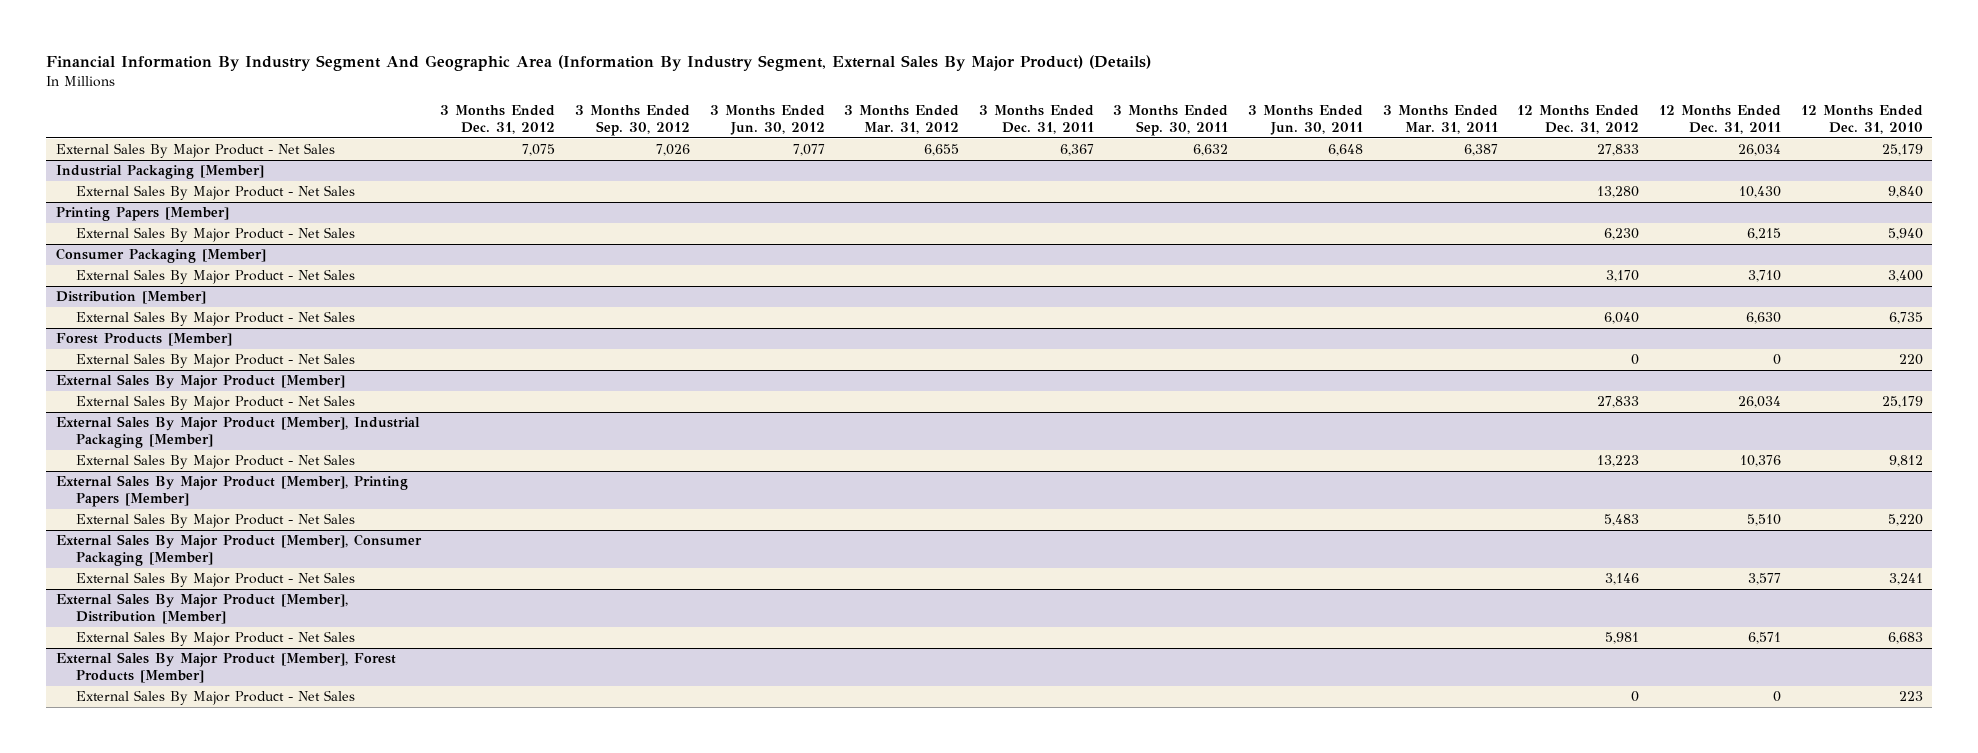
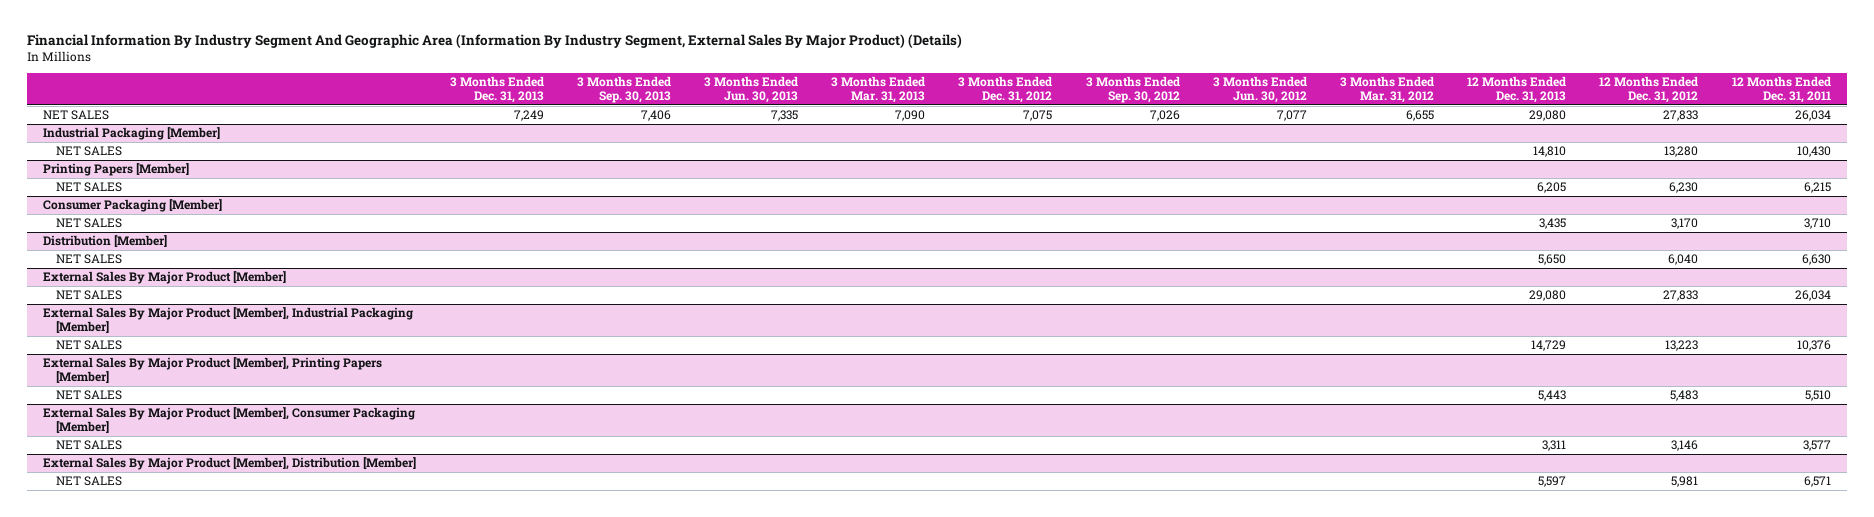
[978,105,1094,135] 3 Months Ended Dec. 31, 2011 -> none
[1113,105,1229,137] 3 Months Ended Sep. 30, 2011 -> none
[1248,105,1364,136] 3 Months Ended Jun. 30, 2011 -> none
[1382,105,1498,135] 3 Months Ended Mar. 31, 2011 -> none
[1800,105,1923,135] 12 Months Ended Dec. 31, 2010 -> none
none -> [449,75,544,104] 3 Months Ended Dec. 31, 2013
none -> [576,75,671,104] 3 Months Ended Sep. 30, 2013
none -> [703,75,798,104] 3 Months Ended Jun. 30, 2013
none -> [831,75,926,104] 3 Months Ended Mar. 31, 2013
none -> [1467,75,1567,104] 12 Months Ended Dec. 31, 2013
[55,143,335,159] External Sales By Major Product - Net Sales -> [43,110,110,121] NET SALES
[75,185,355,201] External Sales By Major Product - Net Sales -> [55,146,122,157] NET SALES
[75,227,355,243] External Sales By Major Product - Net Sales -> [55,182,122,193] NET SALES
[75,269,355,285] External Sales By Major Product - Net Sales -> [55,218,122,229] NET SALES
[55,333,232,347] Forest Products [Member] -> none
[75,353,355,369] External Sales By Major Product - Net Sales -> none
[75,311,355,327] External Sales By Major Product - Net Sales -> [55,254,122,265] NET SALES
[75,395,355,411] External Sales By Major Product - Net Sales -> [55,290,122,301] NET SALES
[75,454,355,470] External Sales By Major Product - Net Sales -> [55,340,122,351] NET SALES
[75,513,355,529] External Sales By Major Product - Net Sales -> [55,390,122,401] NET SALES
[75,572,355,588] External Sales By Major Product - Net Sales -> [55,440,122,451] NET SALES
[55,652,396,684] External Sales By Major Product [Member], Forest Products [Member] -> none
[75,690,355,706] External Sales By Major Product - Net Sales -> none
[75,631,355,647] External Sales By Major Product - Net Sales -> [55,476,122,487] NET SALES

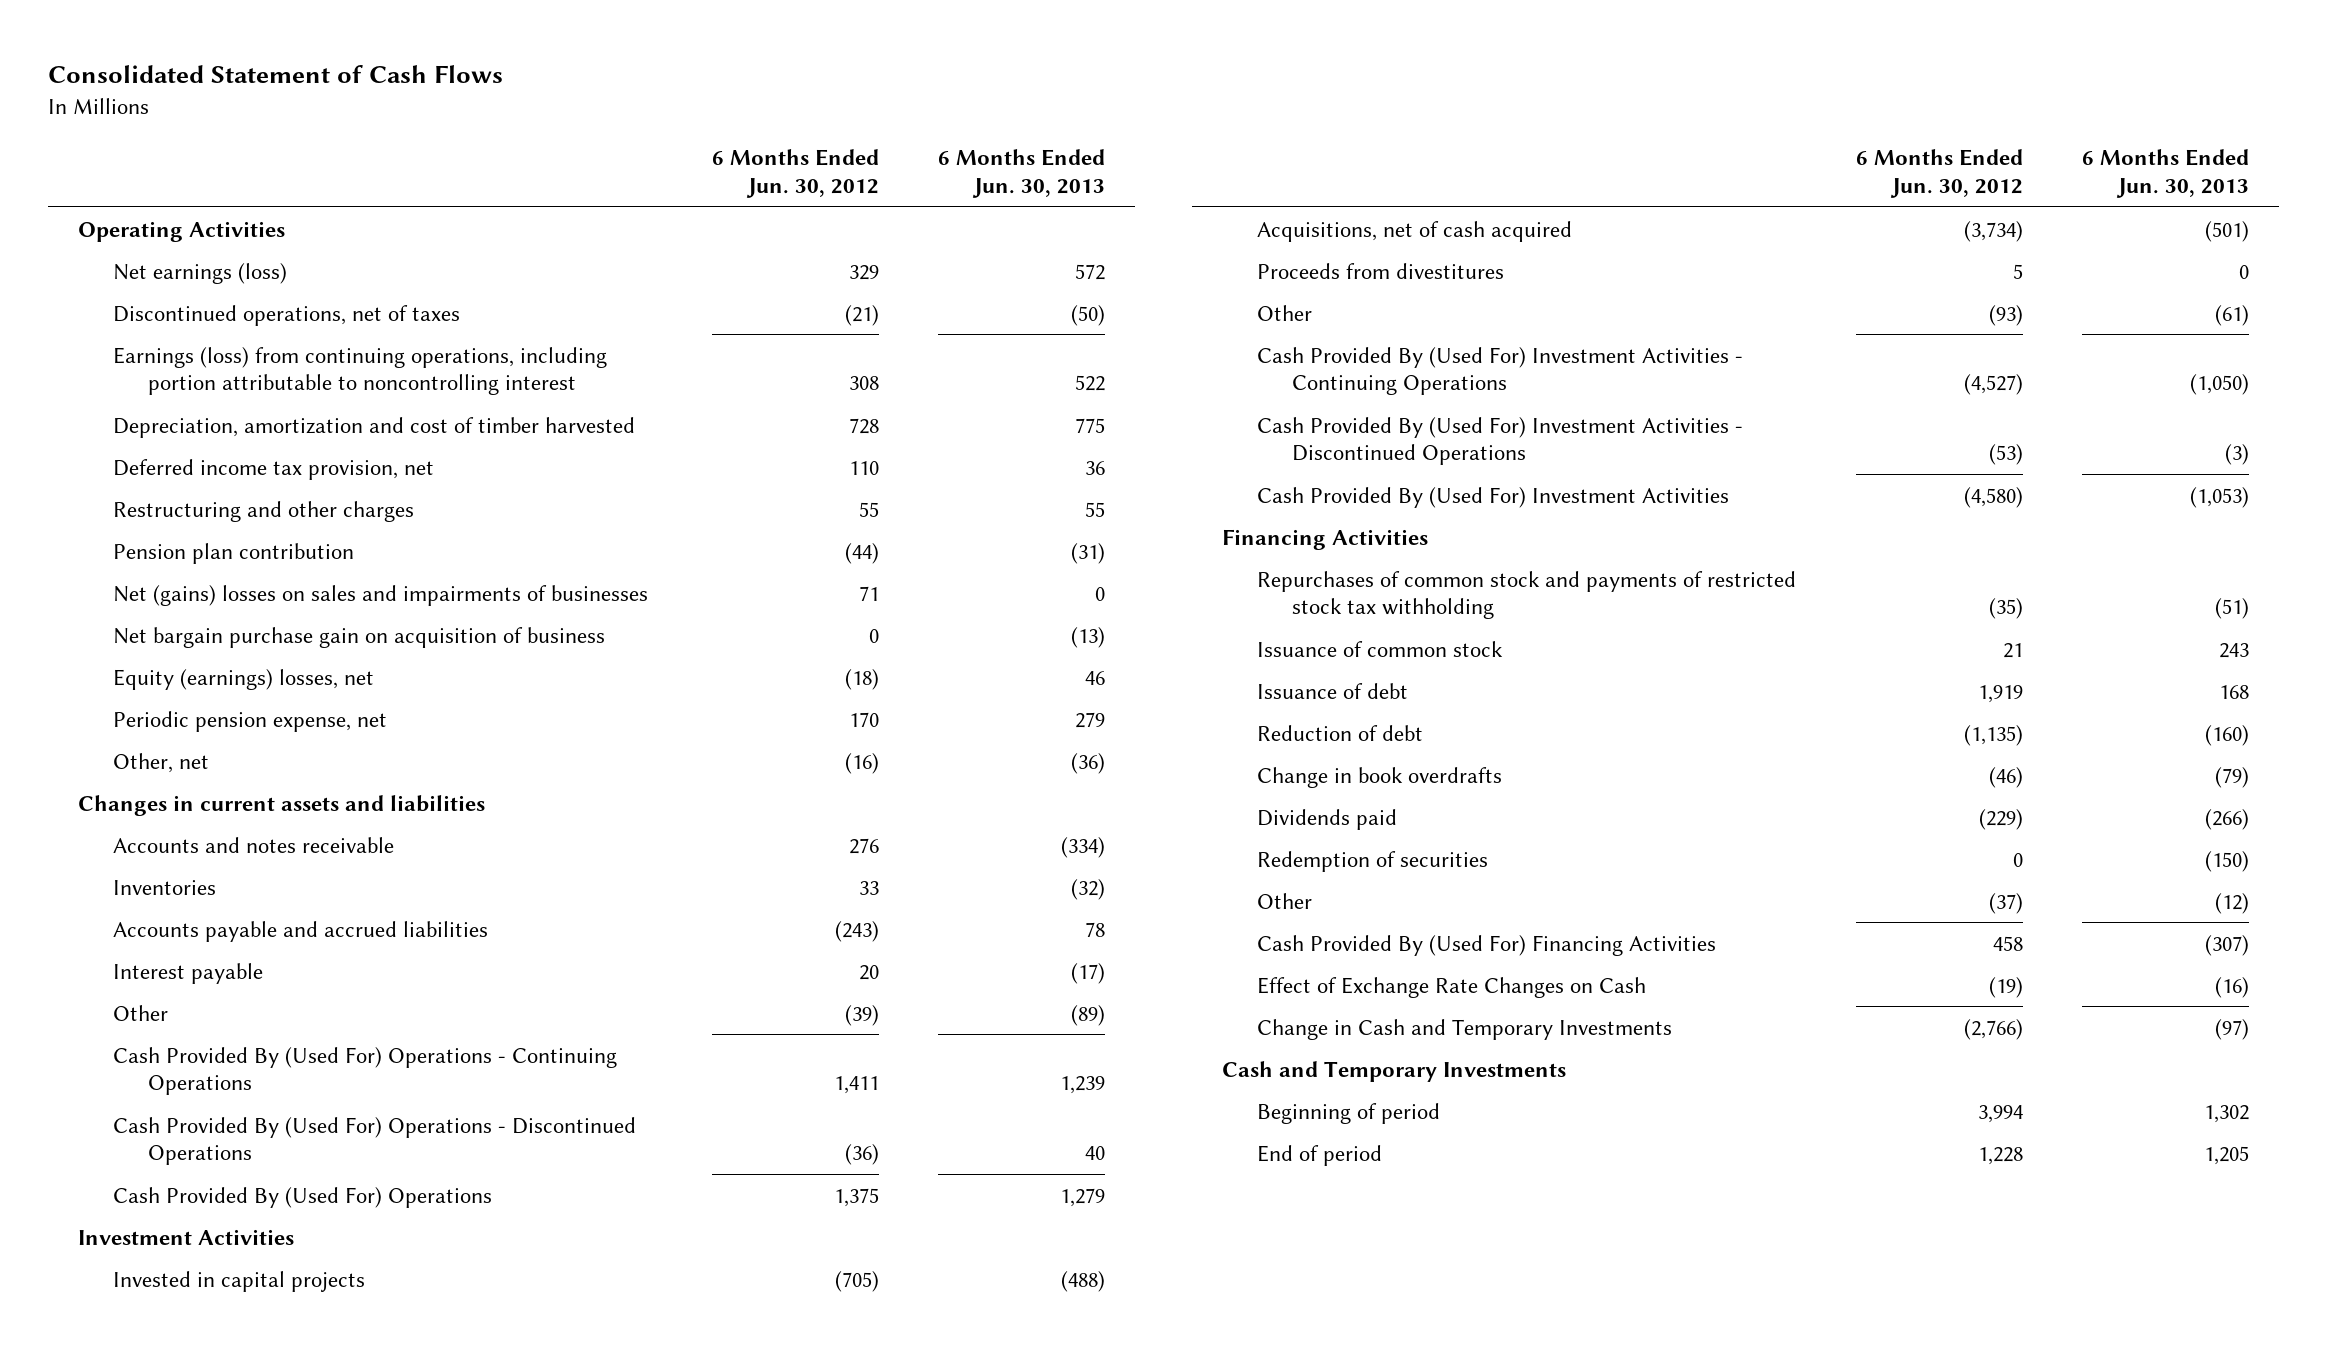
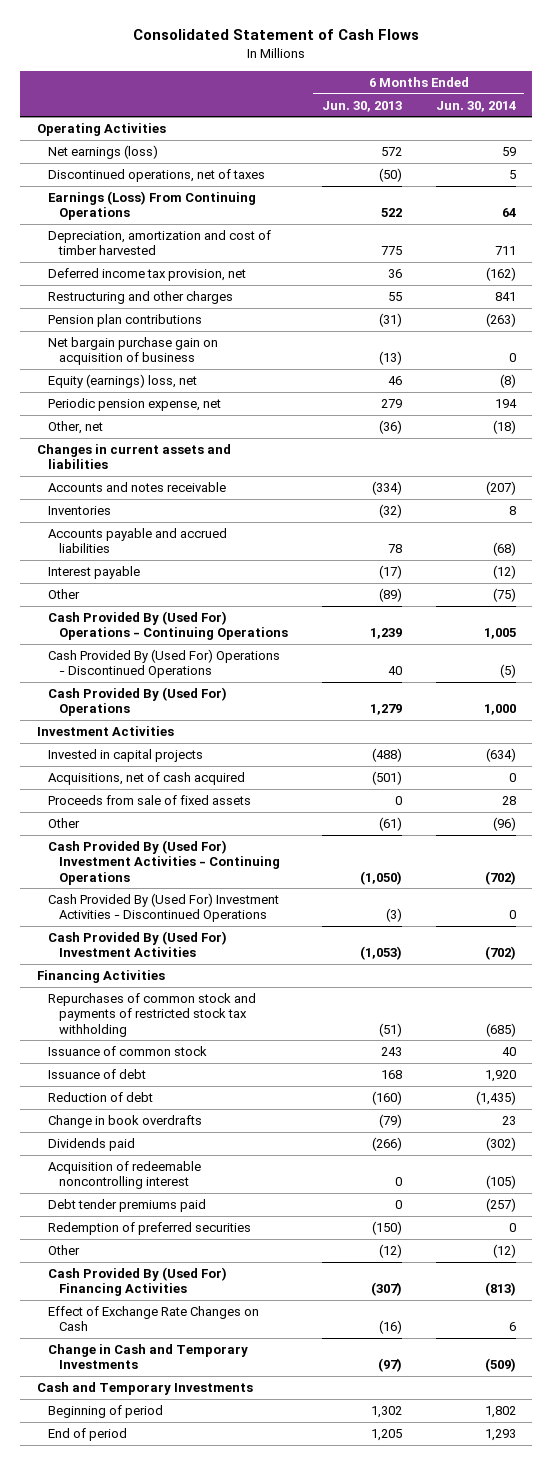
[711,149,879,199] 6 Months Ended Jun. 30, 2012 -> none
none -> [435,100,516,112] Jun. 30, 2014
[112,346,607,396] Earnings (loss) from continuing operations, including portion attributable to noncontrolling interest -> [47,190,256,221] Earnings (Loss) From Continuing Operations
[112,584,648,606] Net (gains) losses on sales and impairments of businesses -> none
[112,542,354,564] Pension plan contribution -> [47,313,202,327] Pension plan contributions
[112,668,374,690] Equity (earnings) losses, net -> [47,373,197,388] Equity (earnings) loss, net
[1256,262,1504,279] Proceeds from divestitures -> none
none -> [47,794,251,805] Proceeds from sale of fixed assets
none -> [47,1160,201,1190] Acquisition of redeemable noncontrolling interest
none -> [47,1198,206,1212] Debt tender premiums paid
[1256,850,1488,872] Redemption of securities -> [47,1221,251,1235] Redemption of preferred securities

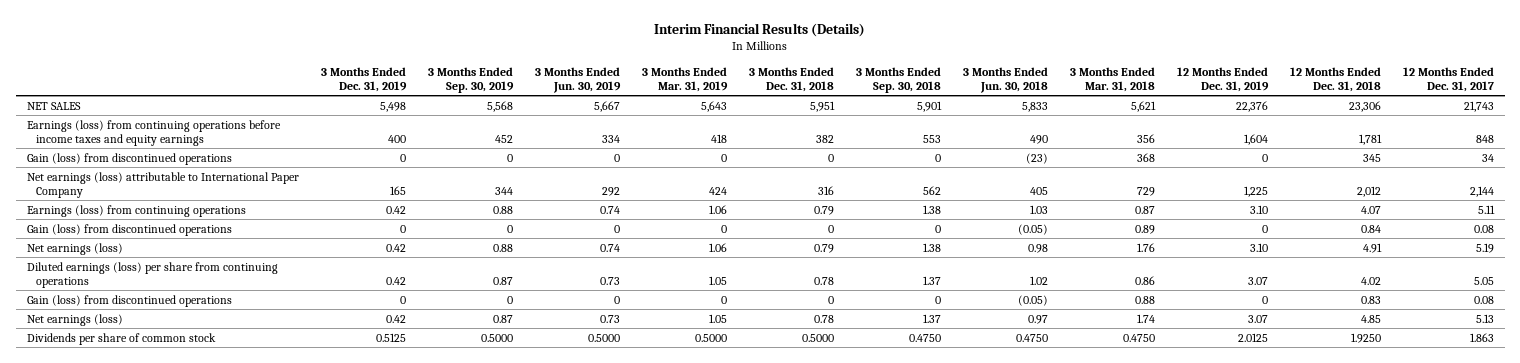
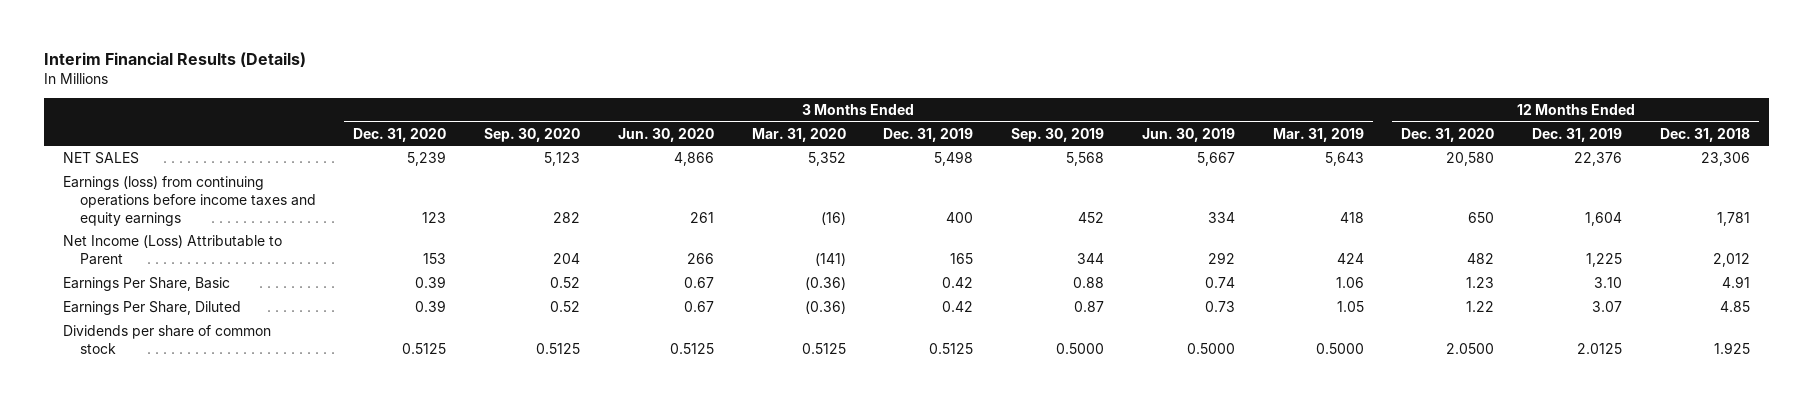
[748,66,834,92] 3 Months Ended Dec. 31, 2018 -> none
[855,66,941,93] 3 Months Ended Sep. 30, 2018 -> none
[962,66,1048,93] 3 Months Ended Jun. 30, 2018 -> none
[1069,66,1155,92] 3 Months Ended Mar. 31, 2018 -> none
[1402,66,1494,92] 12 Months Ended Dec. 31, 2017 -> none
none -> [353,127,447,142] Dec. 31, 2020
none -> [484,127,581,142] Sep. 30, 2020
none -> [617,127,714,142] Jun. 30, 2020
none -> [751,127,846,142] Mar. 31, 2020
none -> [1401,127,1495,142] Dec. 31, 2020
[26,152,232,165] Gain (loss) from discontinued operations -> none
[26,204,246,217] Earnings (loss) from continuing operations -> none
[26,223,232,236] Gain (loss) from discontinued operations -> none
[26,261,278,288] Diluted earnings (loss) per share from continuing operations -> none
[26,294,232,307] Gain (loss) from discontinued operations -> none
[26,171,299,198] Net earnings (loss) attributable to International Paper Company -> [62,234,282,265] Net Income (Loss) Attributable to Parent
[26,242,123,255] Net earnings (loss) -> [62,276,230,291] Earnings Per Share, Basic
[26,313,123,326] Net earnings (loss) -> [62,300,241,315] Earnings Per Share, Diluted
[1350,332,1381,343] 1.9250 -> [1713,341,1750,354] 1.925

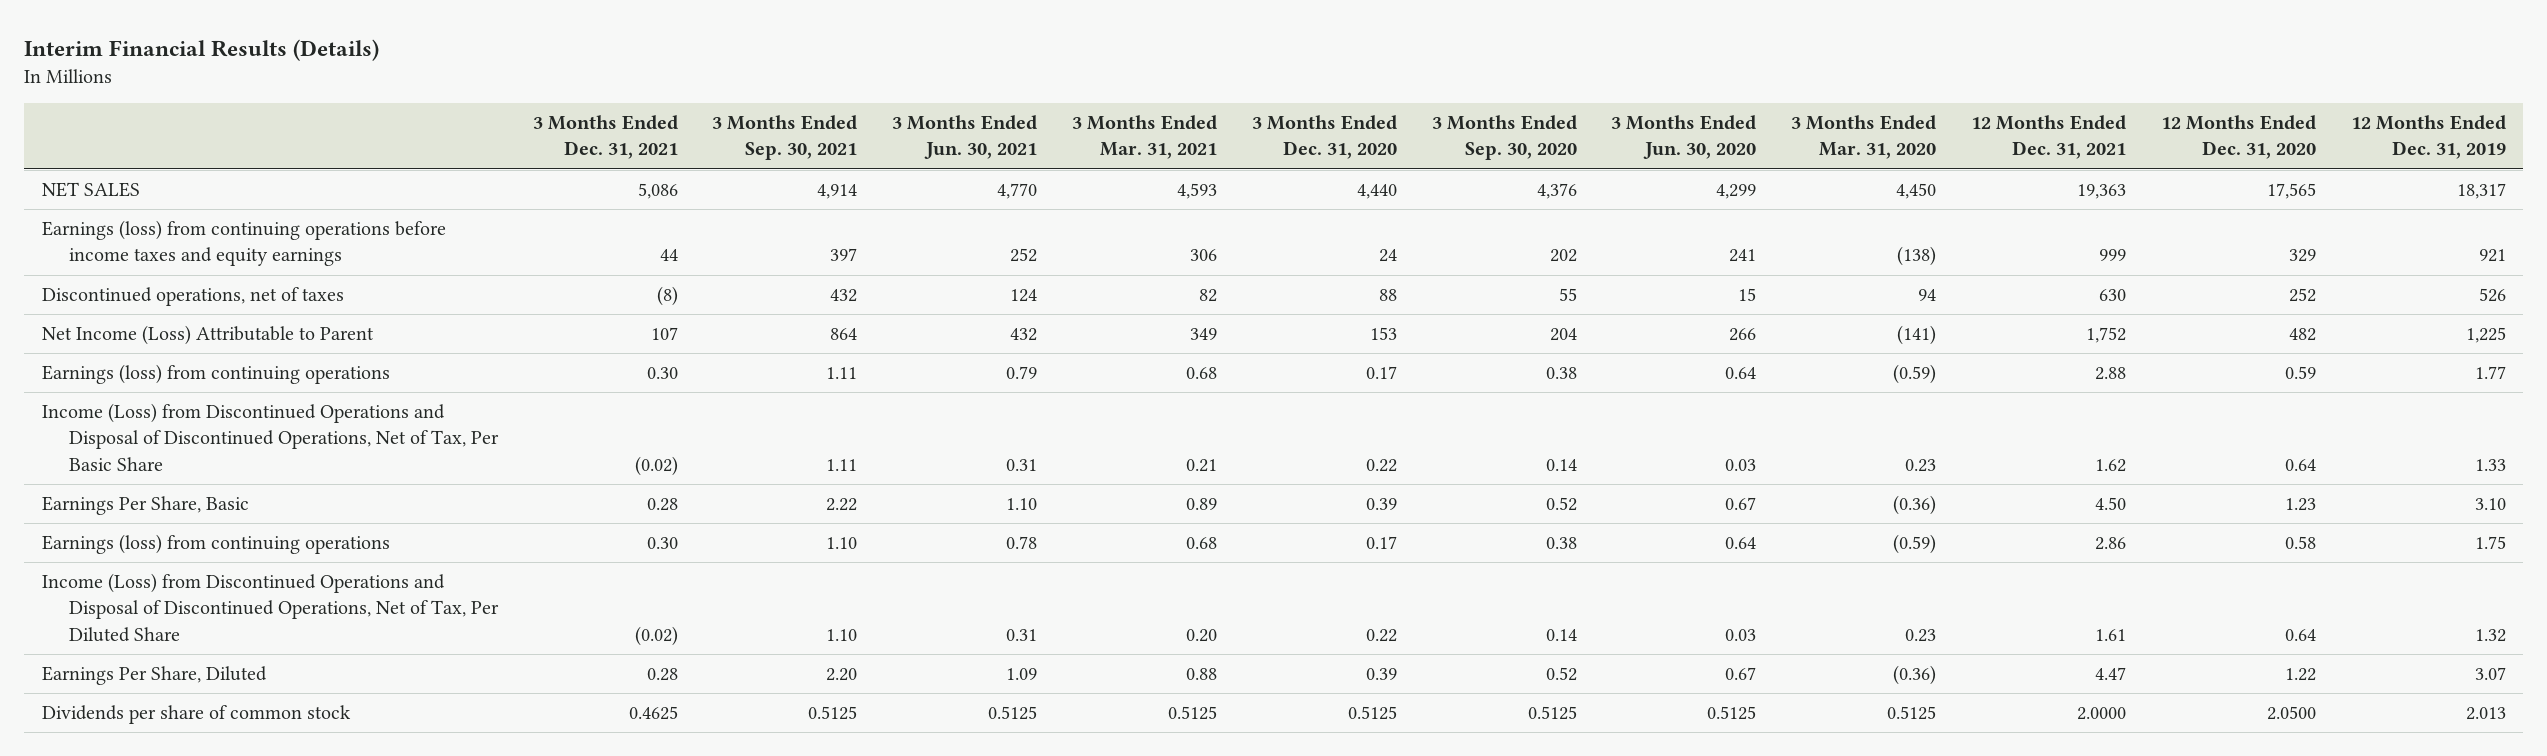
[883,127,974,142] Dec. 31, 2019 -> none
[1011,127,1105,142] Sep. 30, 2019 -> none
[1141,127,1235,142] Jun. 30, 2019 -> none
[1272,127,1364,142] Mar. 31, 2019 -> none
[1659,127,1750,142] Dec. 31, 2018 -> none
none -> [532,115,678,160] 3 Months Ended Dec. 31, 2021
none -> [712,115,858,161] 3 Months Ended Sep. 30, 2021
none -> [892,115,1038,160] 3 Months Ended Jun. 30, 2021
none -> [1071,115,1217,160] 3 Months Ended Mar. 31, 2021
none -> [1971,115,2127,160] 12 Months Ended Dec. 31, 2021
[407,150,447,166] 5,239 -> [1356,184,1397,200] 4,440
[544,151,581,166] 5,123 -> [1536,183,1577,200] 4,376
[673,151,714,166] 4,866 -> [1716,184,1757,200] 4,299
[807,151,846,166] 5,352 -> [1896,183,1937,200] 4,450
[1446,151,1495,166] 20,580 -> [2266,183,2316,200] 17,565
[1574,151,1623,166] 22,376 -> [2456,183,2506,200] 18,317
[422,211,447,223] 123 -> [1378,249,1397,263] 24
[553,211,581,223] 282 -> [1549,249,1577,263] 202
[689,211,714,223] 261 -> [1729,249,1757,263] 241
[820,211,846,225] (16) -> [1897,246,1937,267] (138)
[1468,211,1495,223] 650 -> [2288,249,2316,263] 329
[1585,211,1623,226] 1,604 -> [2478,249,2506,263] 921
none -> [41,287,344,307] Discontinued operations, net of taxes
none -> [41,364,390,385] Earnings (loss) from continuing operations
none -> [41,403,499,471] Income (Loss) from Discontinued Operations and Disposal of Discontinued Operations, Net of Tax, Per Basic Share
none -> [41,534,390,555] Earnings (loss) from continuing operations
none -> [41,573,499,642] Income (Loss) from Discontinued Operations and Disposal of Discontinued Operations, Net of Tax, Per Diluted Share
[1577,342,1623,354] 2.0125 -> [2465,707,2506,721] 2.013

